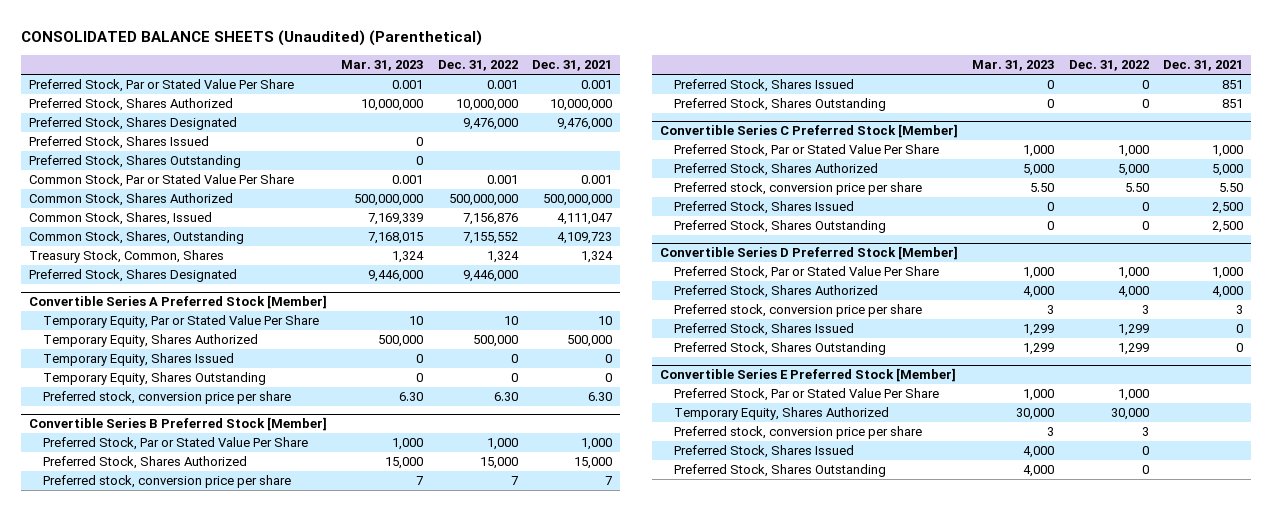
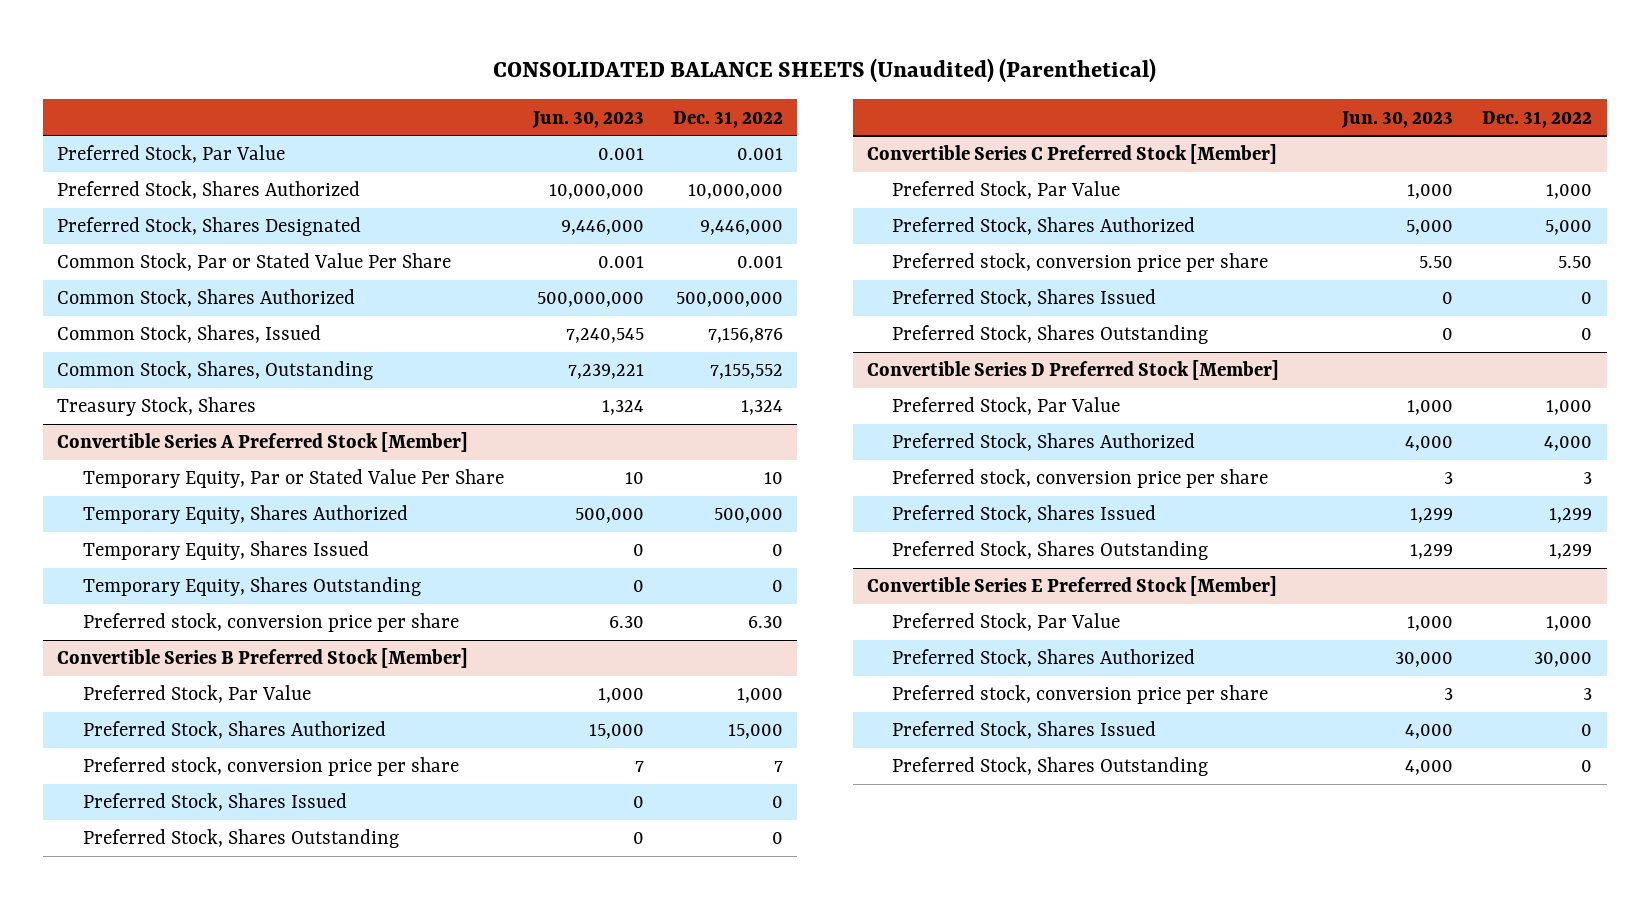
[341,60,424,72] Mar. 31, 2023 -> none
[532,60,613,72] Dec. 31, 2021 -> none
none -> [531,110,644,128] Jun. 30, 2023
[28,79,294,93] Preferred Stock, Par or Stated Value Per Share -> [57,145,286,164] Preferred Stock, Par Value
[28,117,237,131] Preferred Stock, Shares Designated -> none
[28,136,209,150] Preferred Stock, Shares Issued -> none
[28,155,241,169] Preferred Stock, Shares Outstanding -> none
[28,269,237,283] Preferred Stock, Shares Designated -> [57,217,362,237] Preferred Stock, Shares Designated
[28,250,224,264] Treasury Stock, Common, Shares -> [57,397,257,417] Treasury Stock, Shares
[43,437,309,451] Preferred Stock, Par or Stated Value Per Share -> [82,685,311,704] Preferred Stock, Par Value
[674,144,940,158] Preferred Stock, Par or Stated Value Per Share -> [892,181,1121,200] Preferred Stock, Par Value
[674,266,940,280] Preferred Stock, Par or Stated Value Per Share -> [892,397,1121,416] Preferred Stock, Par Value
[674,407,890,421] Temporary Equity, Shares Authorized -> none
[674,388,940,402] Preferred Stock, Par or Stated Value Per Share -> [892,613,1121,632] Preferred Stock, Par Value
none -> [892,649,1196,668] Preferred Stock, Shares Authorized

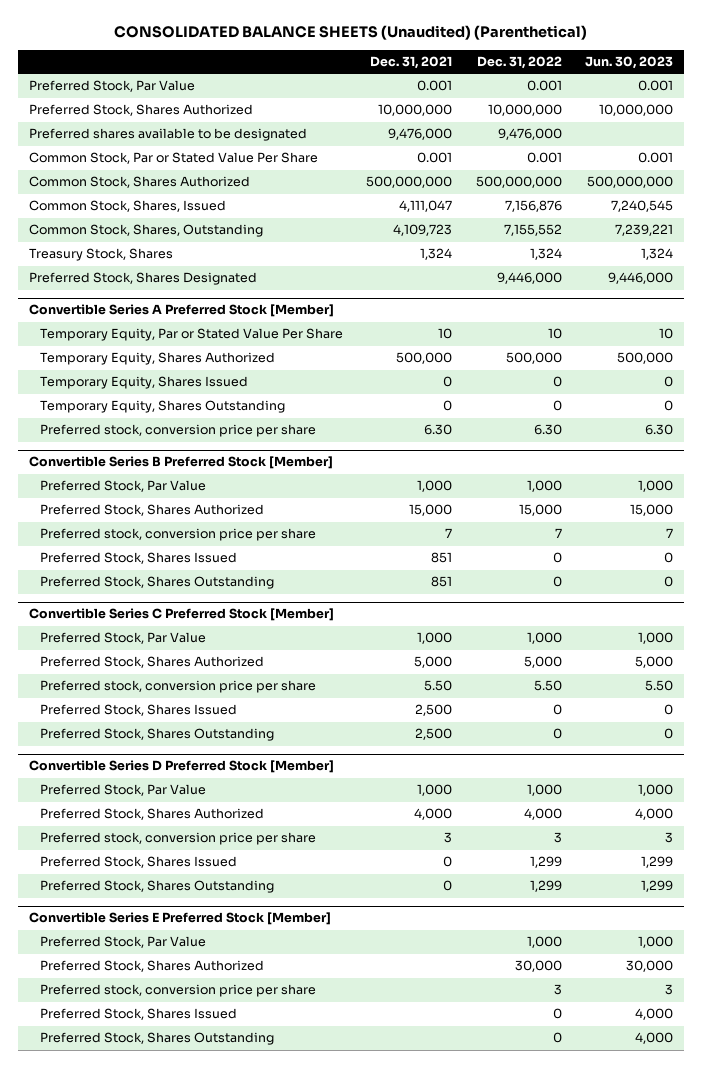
none -> [370,56,453,70] Dec. 31, 2021
none -> [29,128,308,142] Preferred shares available to be designated
[57,217,362,237] Preferred Stock, Shares Designated -> [29,272,258,286] Preferred Stock, Shares Designated

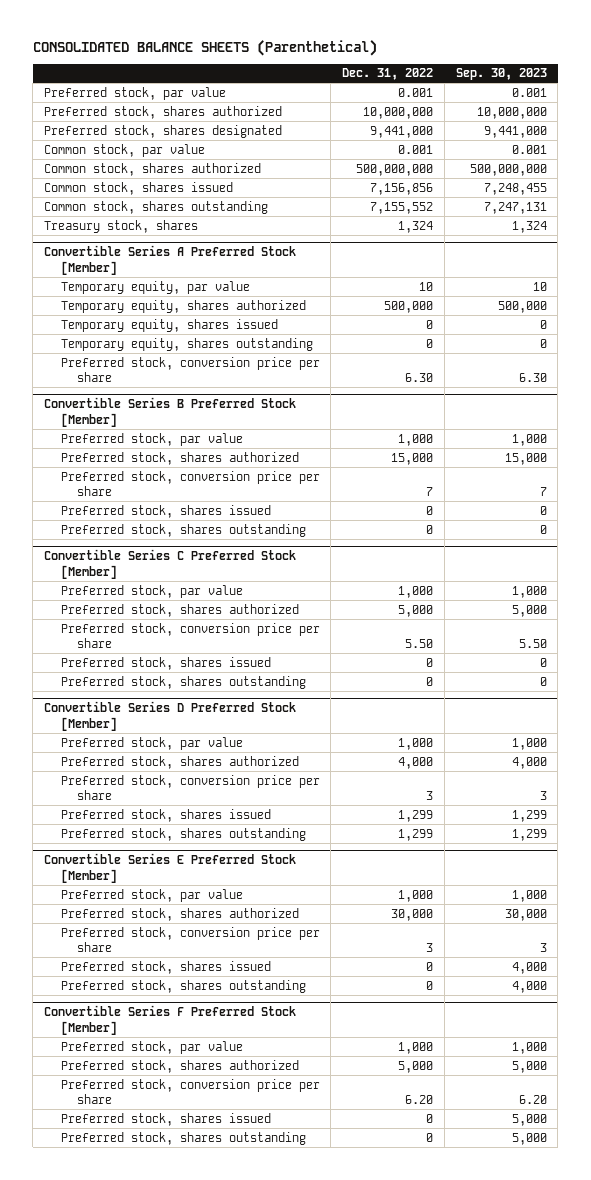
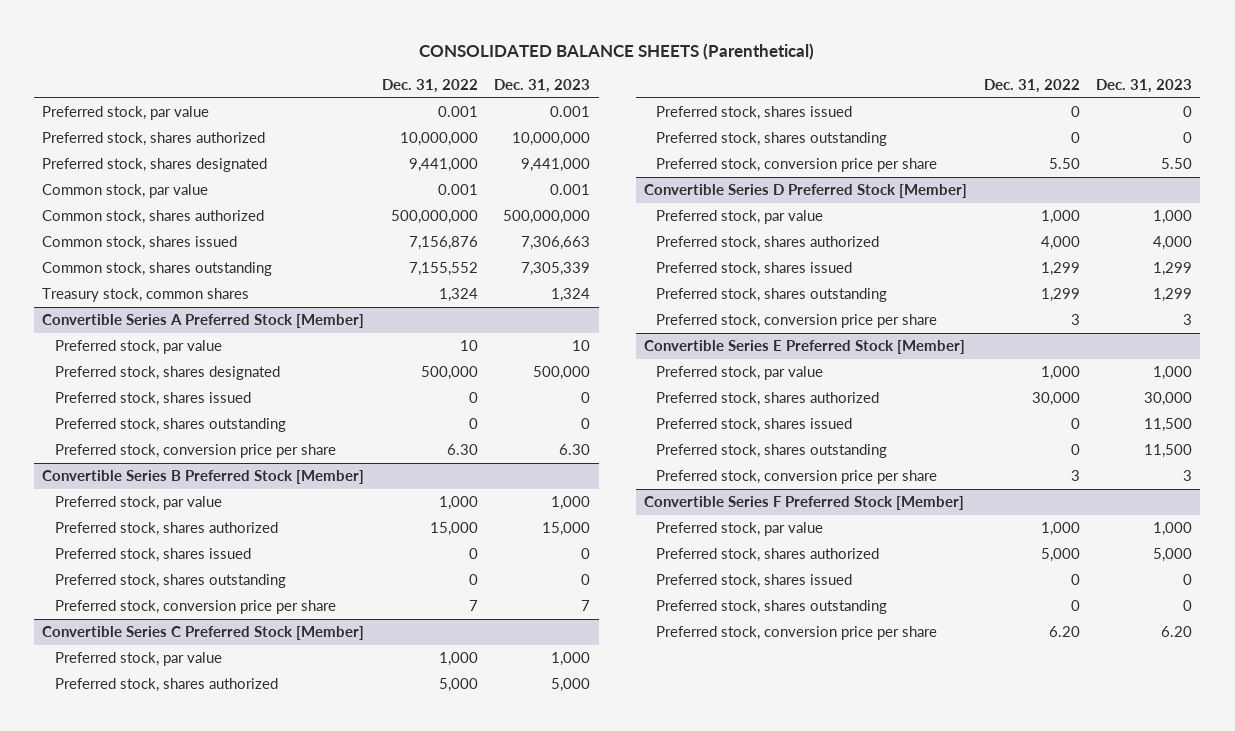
[455,68,547,81] Sep. 30, 2023 -> none
none -> [494,79,591,94] Dec. 31, 2023
[370,182,434,195] 7,156,856 -> [408,236,478,251] 7,156,876
[44,219,199,233] Treasury stock, shares -> [42,288,250,303] Treasury stock, common shares
[60,280,250,294] Temporary equity, par value -> none
[60,299,306,313] Temporary equity, shares authorized -> none
[60,318,278,332] Temporary equity, shares issued -> none
[60,337,313,351] Temporary equity, shares outstanding -> none
none -> [54,340,222,355] Preferred stock, par value
none -> [54,366,280,381] Preferred stock, shares designated
none -> [54,392,251,407] Preferred stock, shares issued
none -> [54,418,286,433] Preferred stock, shares outstanding
[60,470,320,496] Preferred stock, conversion price per share -> [54,600,336,615] Preferred stock, conversion price per share
[60,622,320,648] Preferred stock, conversion price per share -> [656,158,938,173] Preferred stock, conversion price per share
[60,774,320,800] Preferred stock, conversion price per share -> [656,314,938,329] Preferred stock, conversion price per share
[60,926,320,952] Preferred stock, conversion price per share -> [656,470,938,485] Preferred stock, conversion price per share
[60,1078,320,1104] Preferred stock, conversion price per share -> [656,626,938,641] Preferred stock, conversion price per share

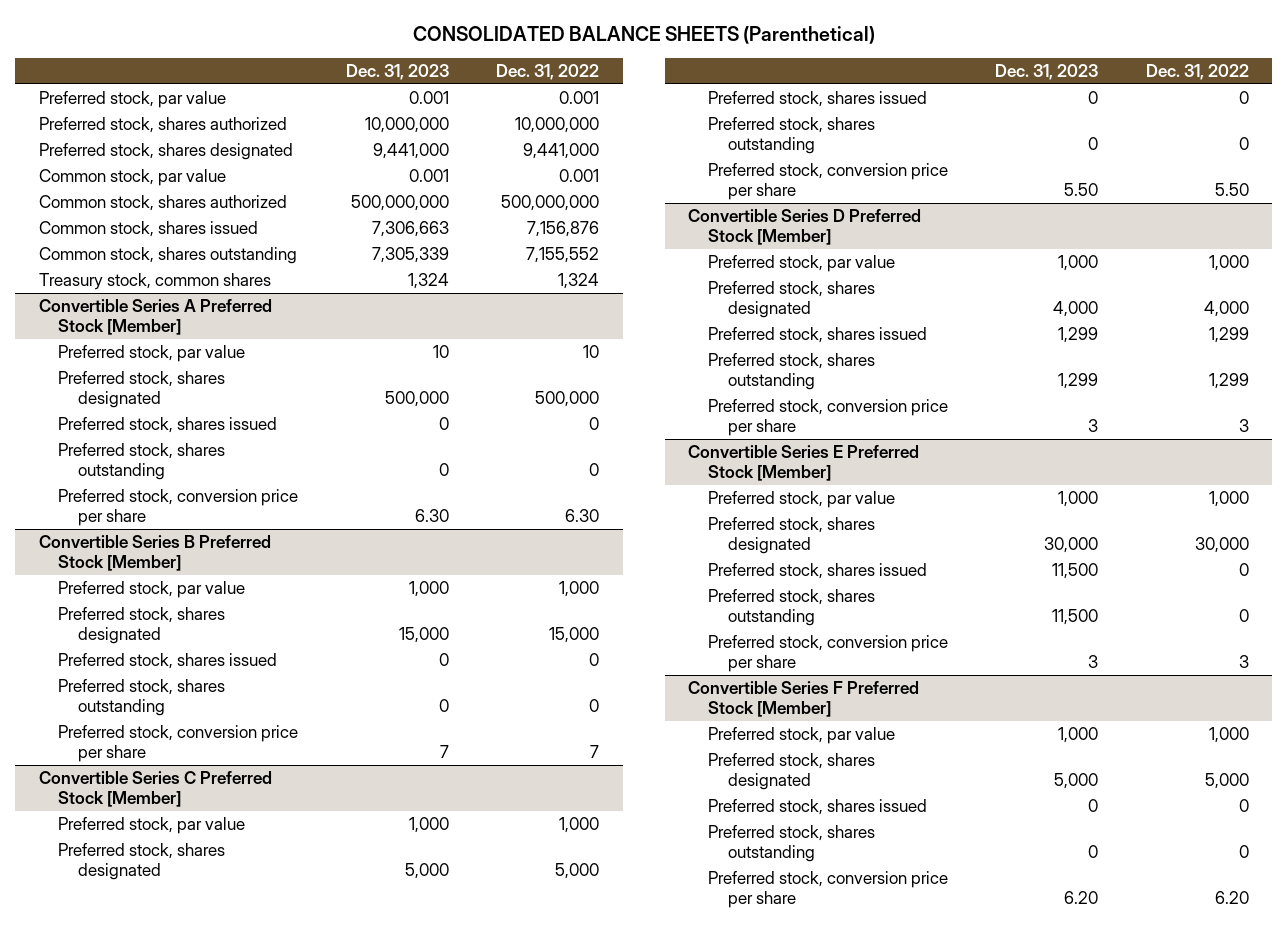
[54,522,278,537] Preferred stock, shares authorized -> [58,607,226,645] Preferred stock, shares designated
[54,678,278,693] Preferred stock, shares authorized -> [58,843,226,881] Preferred stock, shares designated
[656,236,880,251] Preferred stock, shares authorized -> [708,281,876,319] Preferred stock, shares designated
[656,392,880,407] Preferred stock, shares authorized -> [708,517,876,555] Preferred stock, shares designated
[656,548,880,563] Preferred stock, shares authorized -> [708,753,876,791] Preferred stock, shares designated

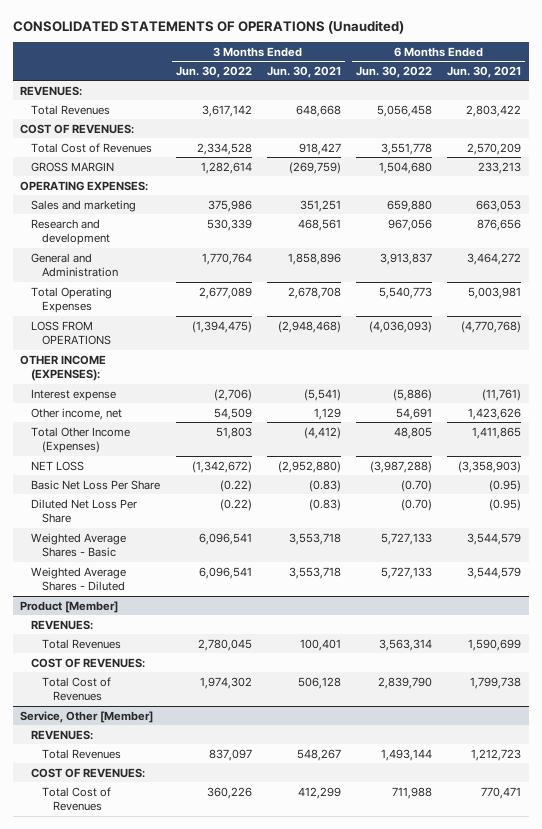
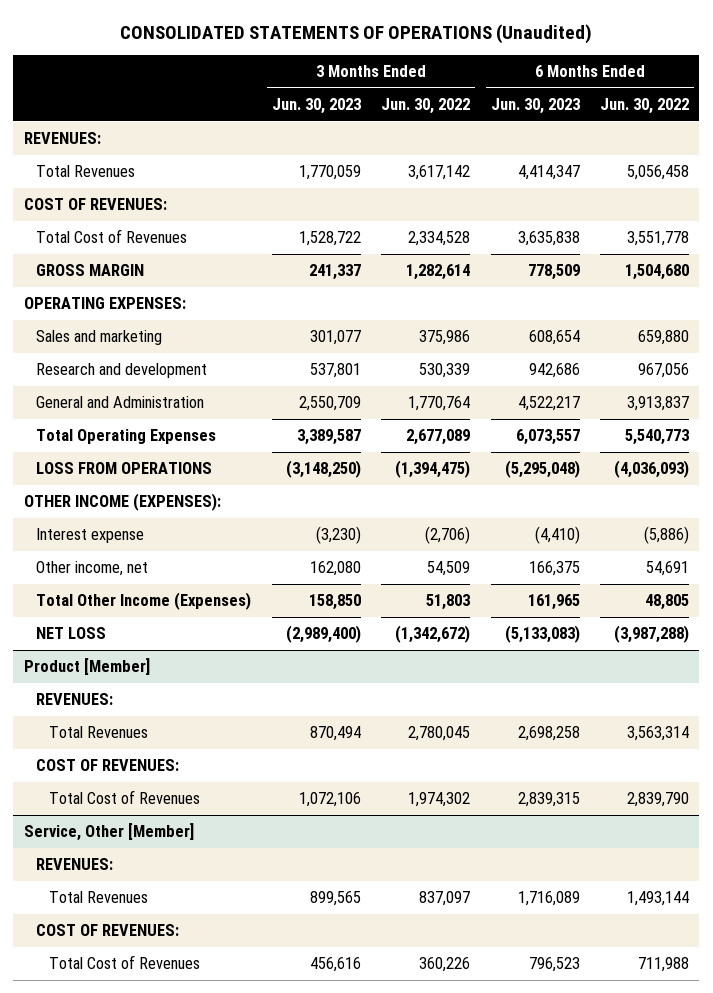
[266,65,341,78] Jun. 30, 2021 -> none
[447,65,522,78] Jun. 30, 2021 -> none
none -> [271,98,361,115] Jun. 30, 2023
none -> [490,98,580,115] Jun. 30, 2023
[31,479,161,490] Basic Net Loss Per Share -> none
[31,498,138,524] Diluted Net Loss Per Share -> none
[31,532,127,558] Weighted Average Shares - Basic -> none
[31,566,127,592] Weighted Average Shares - Diluted -> none

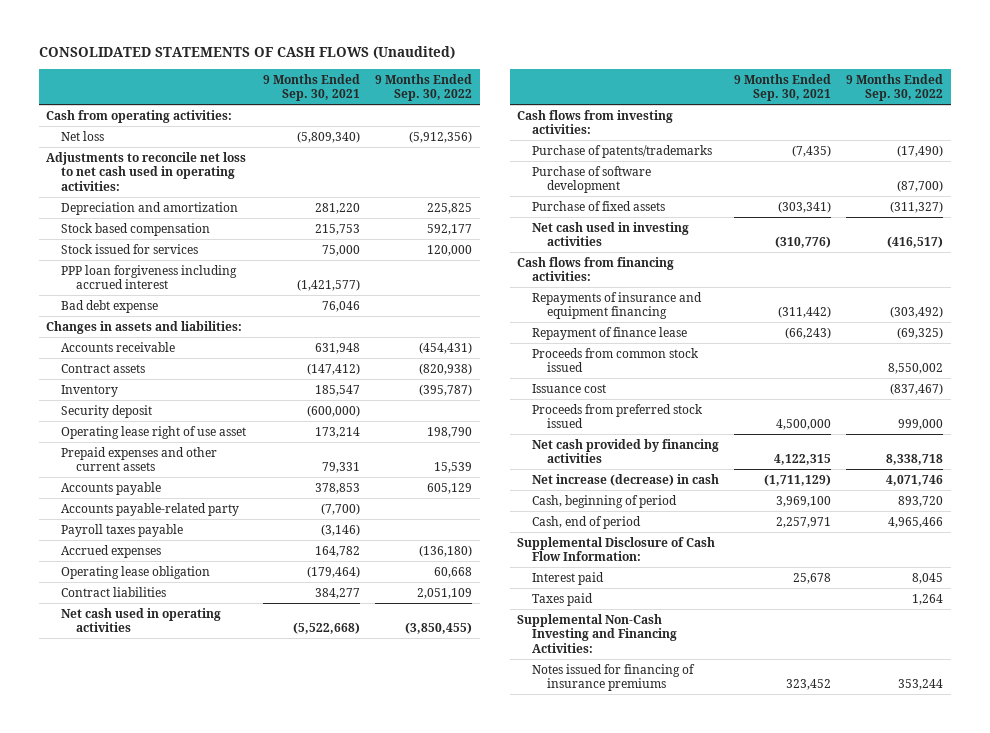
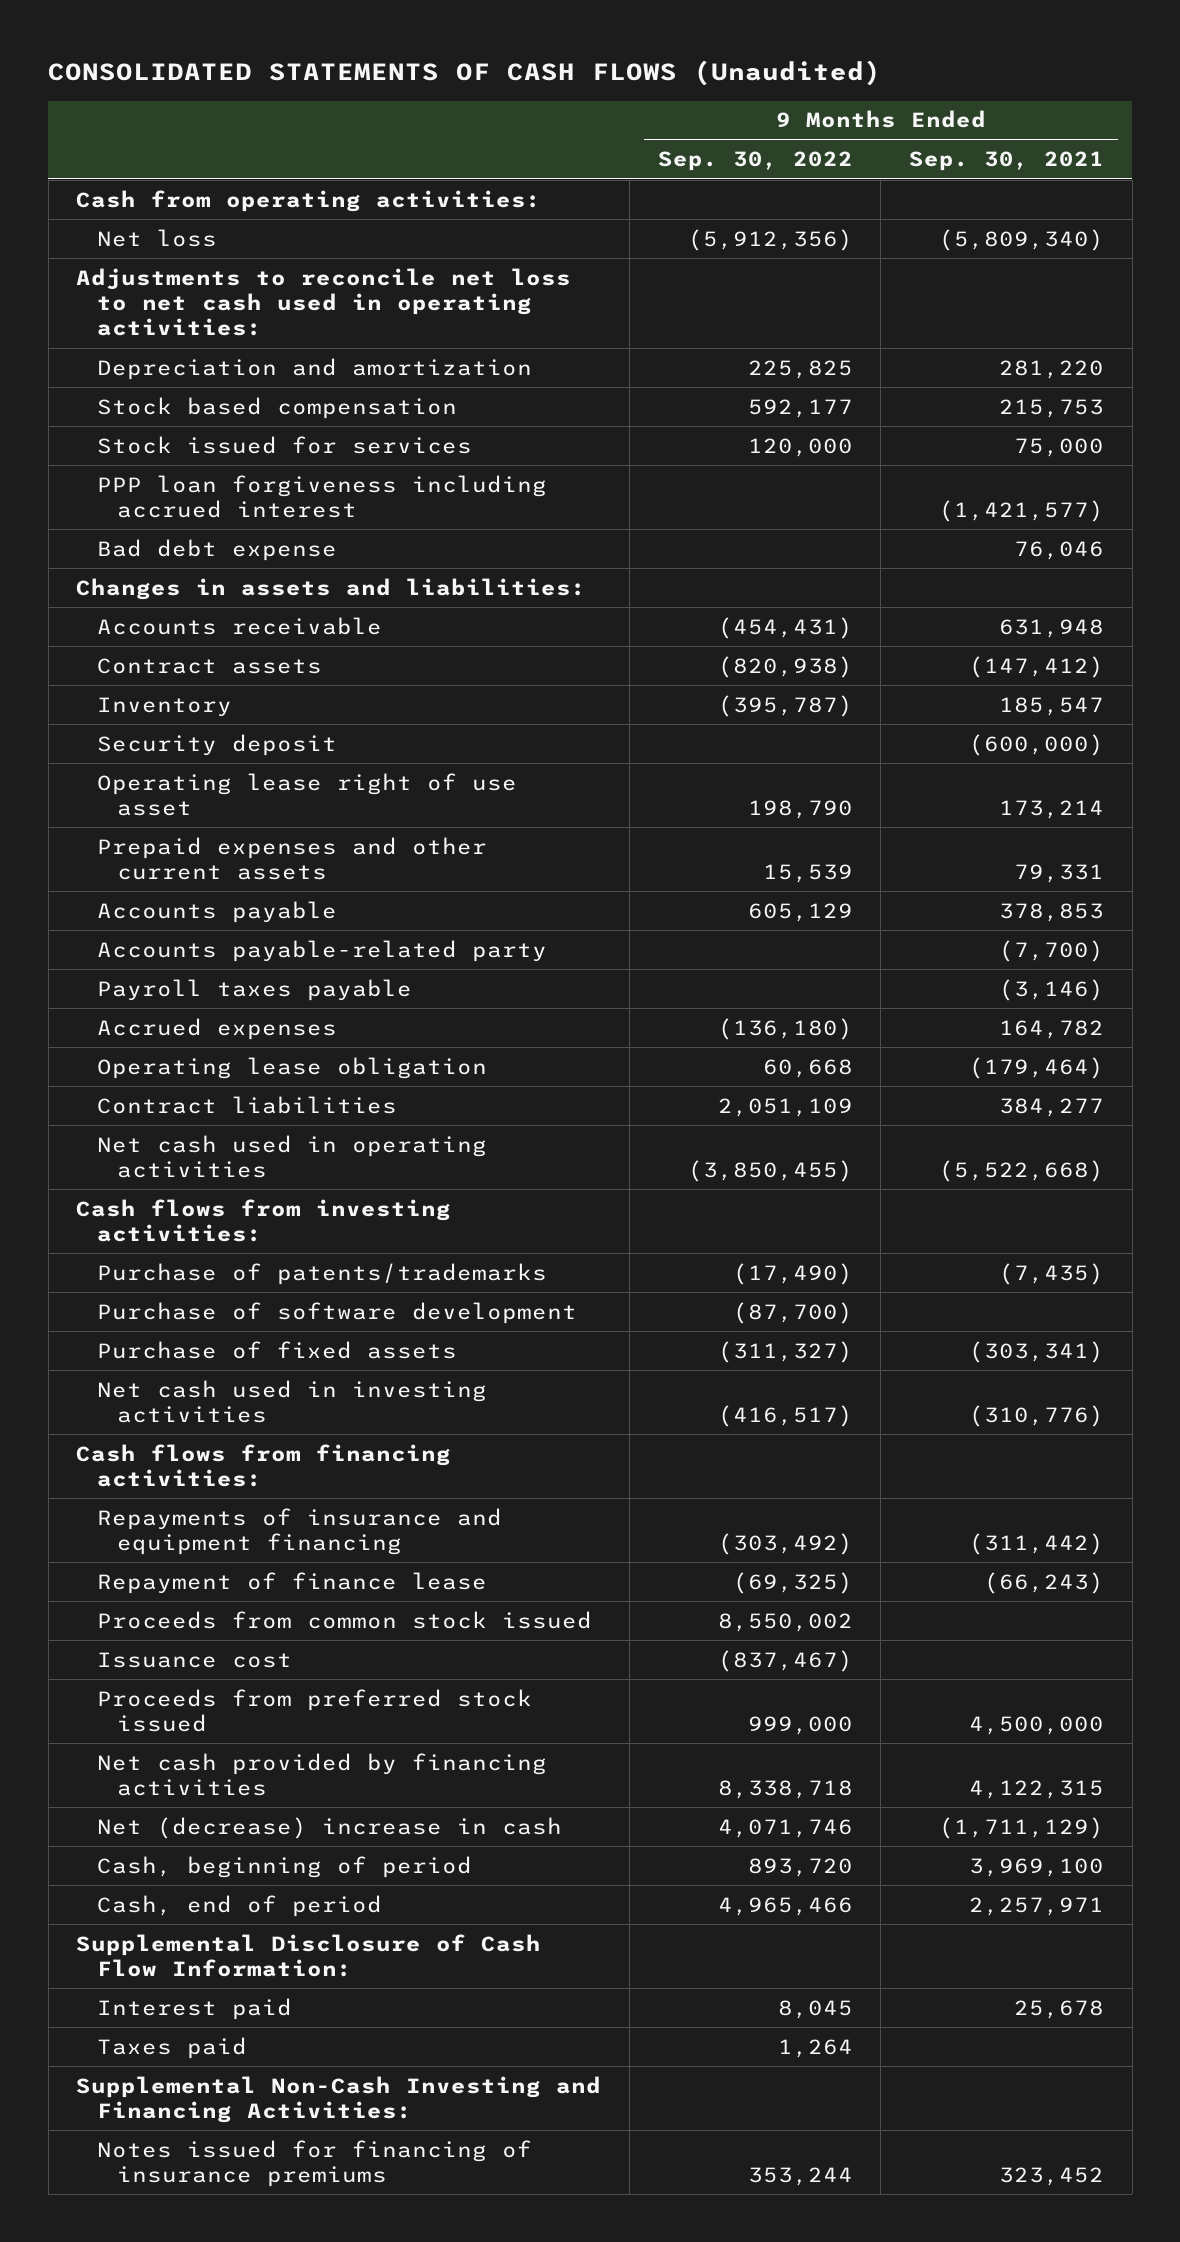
[532,473,720,486] Net increase (decrease) in cash -> [96,1816,562,1839] Net (decrease) increase in cash

